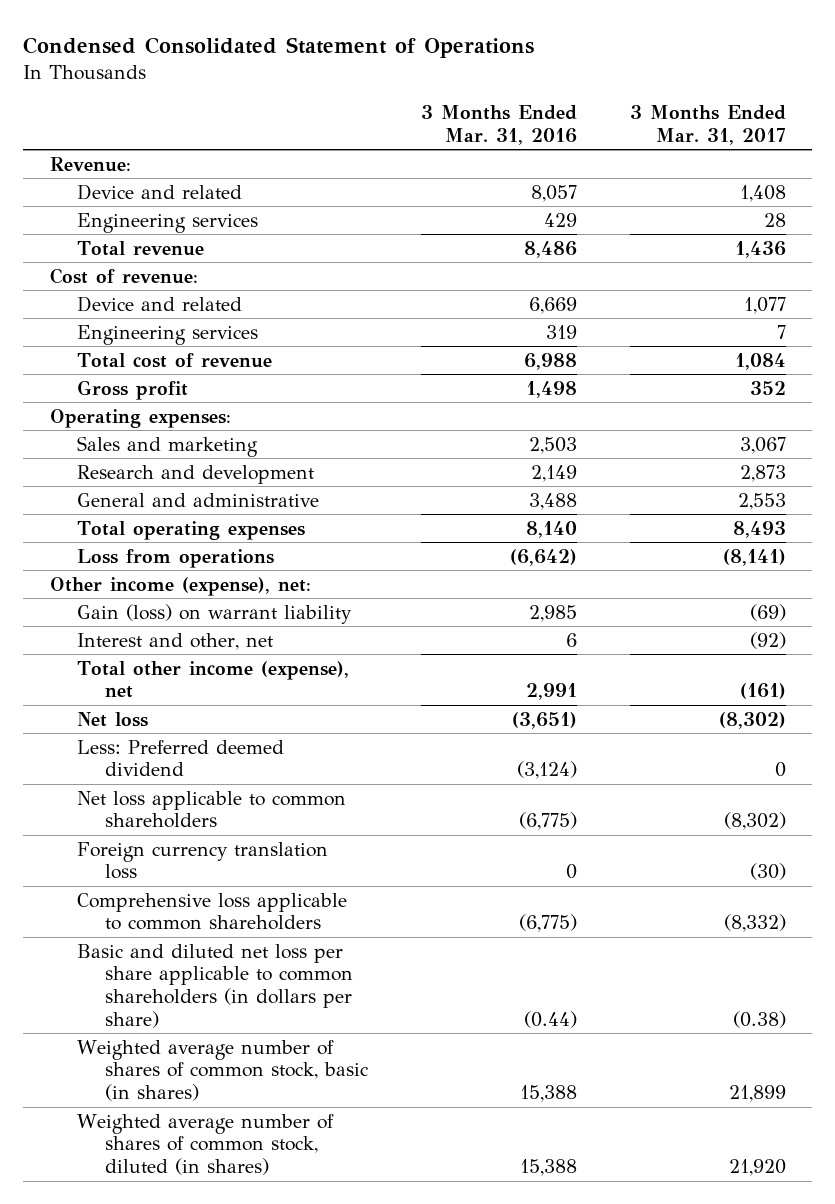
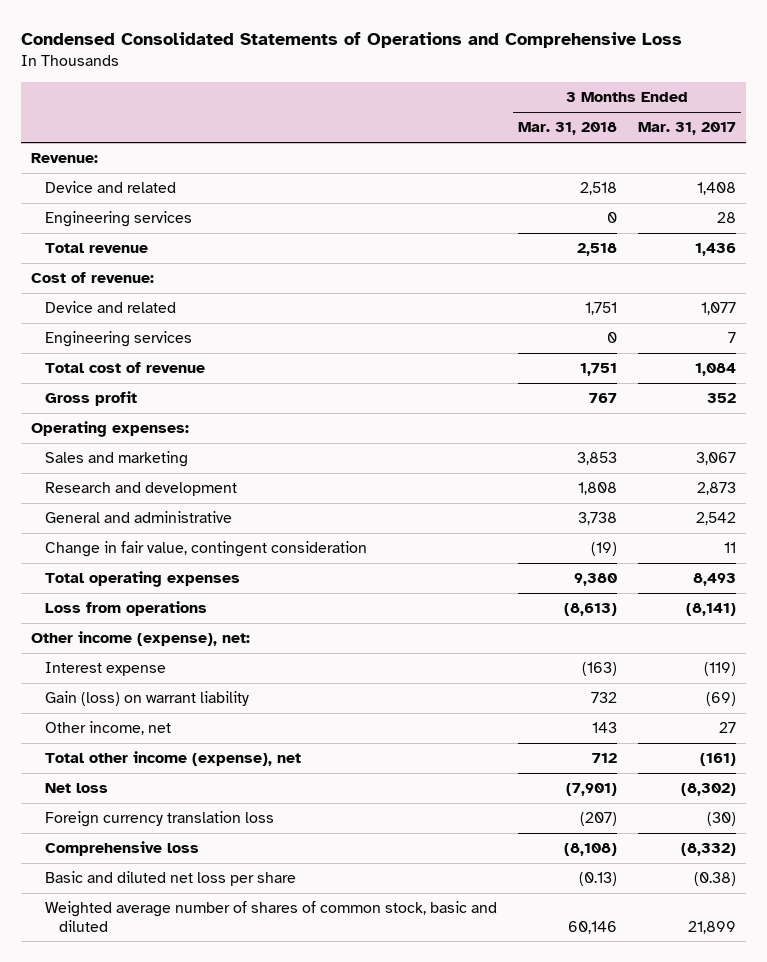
[23,37,535,59] Condensed Consolidated Statement of Operations -> [20,32,682,49] Condensed Consolidated Statements of Operations and Comprehensive Loss
[420,105,577,145] 3 Months Ended Mar. 31, 2016 -> none
none -> [517,122,617,136] Mar. 31, 2018
[737,492,786,510] 2,553 -> [695,512,736,526] 2,542
none -> [44,541,367,558] Change in fair value, contingent consideration
none -> [44,662,166,677] Interest expense
[77,632,274,650] Interest and other, net -> none
none -> [44,721,171,736] Other income, net
[77,739,285,777] Less: Preferred deemed dividend -> none
[77,790,347,829] Net loss applicable to common shareholders -> none
[77,1113,335,1176] Weighted average number of shares of common stock, diluted (in shares) -> none
[77,892,348,931] Comprehensive loss applicable to common shareholders -> [44,841,199,857] Comprehensive loss
[77,943,354,1029] Basic and diluted net loss per share applicable to common shareholders (in dollars per share) -> [44,871,296,887] Basic and diluted net loss per share
[77,1039,369,1102] Weighted average number of shares of common stock, basic (in shares) -> [44,901,497,932] Weighted average number of shares of common stock, basic and diluted

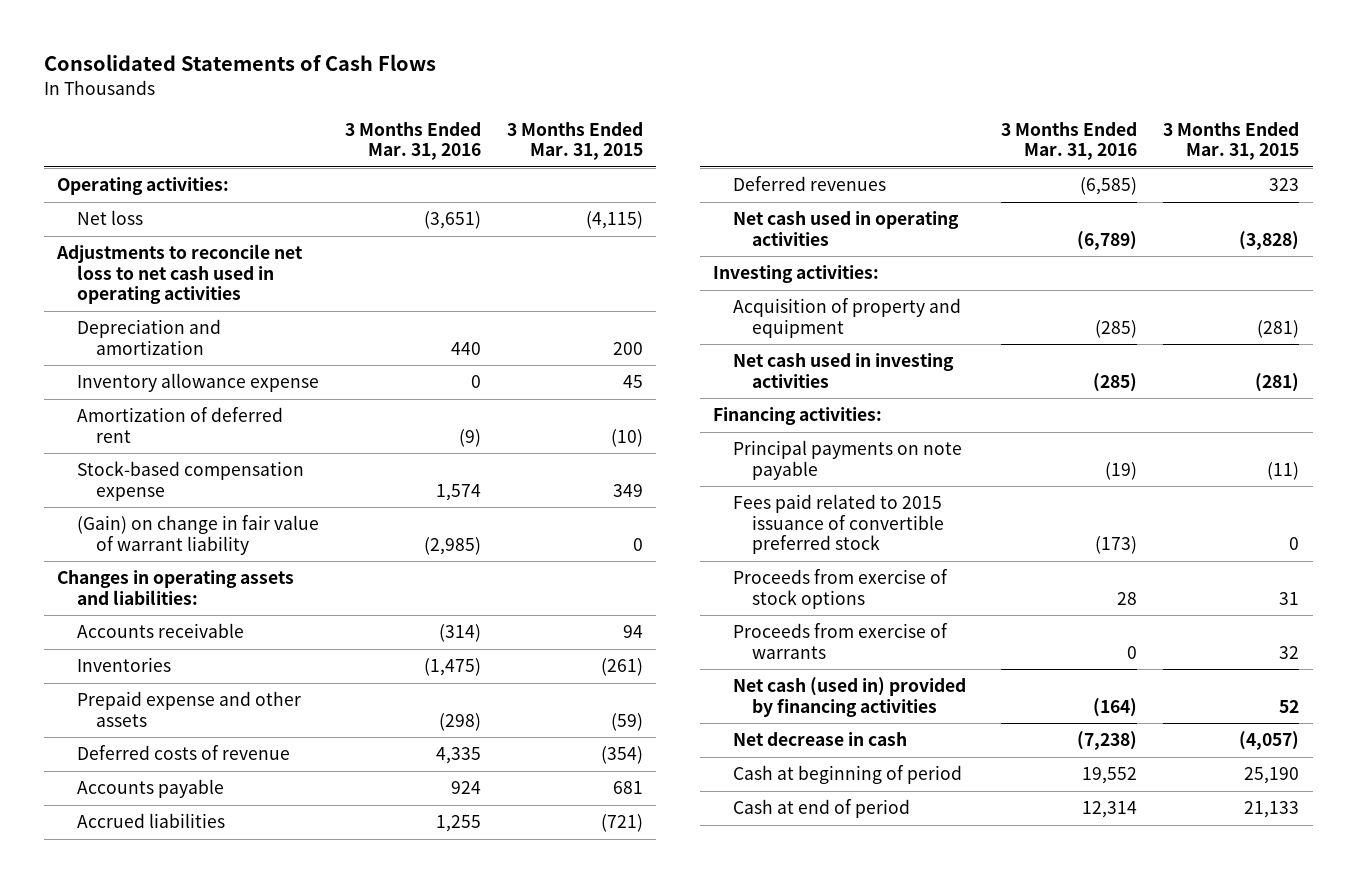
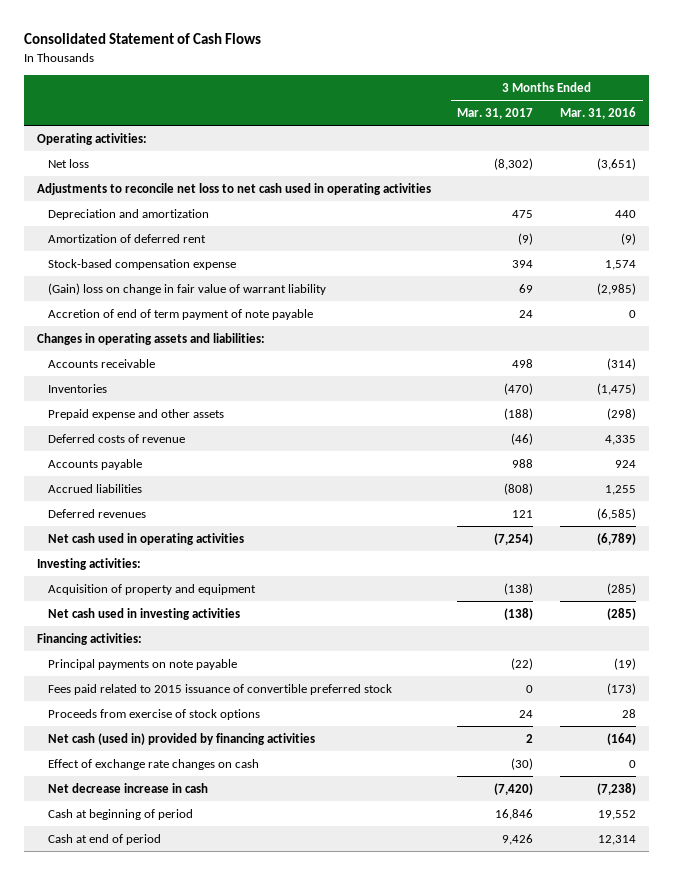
[44,54,437,72] Consolidated Statements of Cash Flows -> [23,33,261,45] Consolidated Statement of Cash Flows
[507,121,644,161] 3 Months Ended Mar. 31, 2015 -> none
none -> [457,107,534,119] Mar. 31, 2017
[76,373,319,393] Inventory allowance expense -> none
[76,515,319,555] (Gain) on change in fair value of warrant liability -> [47,282,326,295] (Gain) loss on change in fair value of warrant liability
none -> [47,308,313,320] Accretion of end of term payment of note payable
[732,623,948,659] Proceeds from exercise of warrants -> none
none -> [47,758,259,770] Effect of exchange rate changes on cash
[732,732,907,747] Net decrease in cash -> [47,782,208,793] Net decrease increase in cash

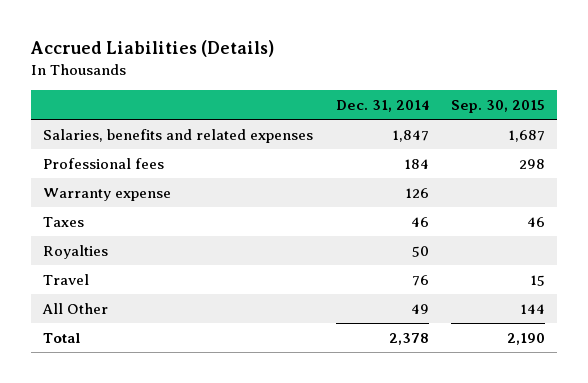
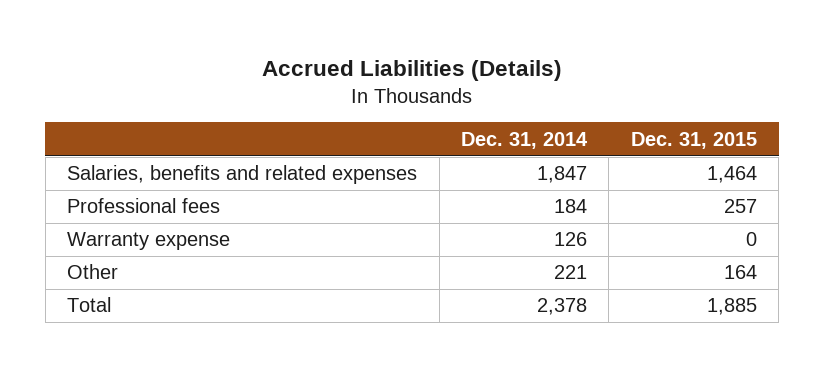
[451,99,546,113] Sep. 30, 2015 -> none
none -> [630,131,757,149] Dec. 31, 2015
[42,216,84,227] Taxes -> none
[42,244,108,259] Royalties -> none
[42,273,89,285] Travel -> none
[41,302,108,314] All Other -> [67,264,119,280] Other
[410,303,429,314] 49 -> [554,265,588,280] 221

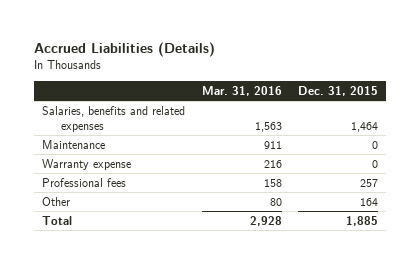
[461,131,589,149] Dec. 31, 2014 -> none
none -> [201,86,282,97] Mar. 31, 2016
none -> [42,139,106,150] Maintenance
[67,198,221,214] Professional fees -> [42,177,127,187] Professional fees

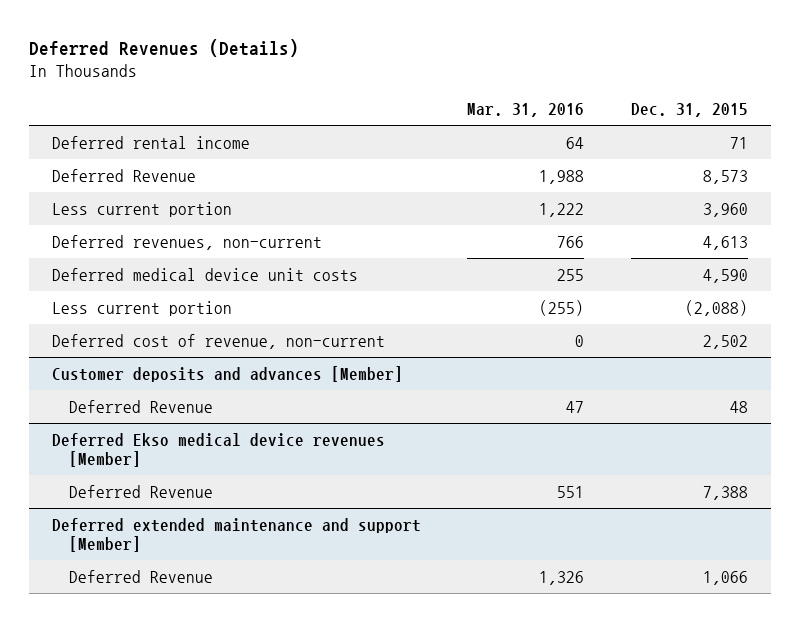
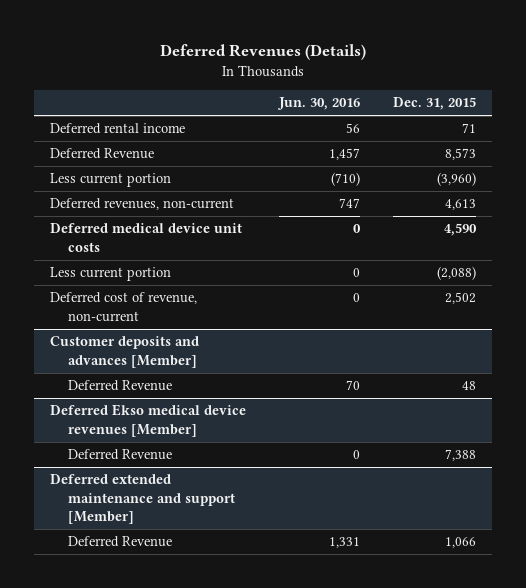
[467,103,585,118] Mar. 31, 2016 -> none
none -> [277,97,361,111] Jun. 30, 2016
[702,202,748,217] 3,960 -> [436,172,476,187] (3,960)

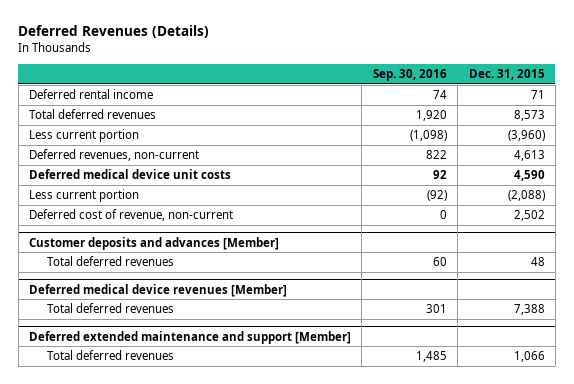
[277,97,361,111] Jun. 30, 2016 -> none
none -> [372,68,447,81] Sep. 30, 2016
[50,148,155,160] Deferred Revenue -> [29,109,157,120] Total deferred revenues
[68,380,173,392] Deferred Revenue -> [46,256,174,267] Total deferred revenues
[50,404,247,437] Deferred Ekso medical device revenues [Member] -> [29,283,288,297] Deferred medical device revenues [Member]
[68,449,173,461] Deferred Revenue -> [46,303,174,314] Total deferred revenues
[68,536,173,548] Deferred Revenue -> [46,350,174,361] Total deferred revenues

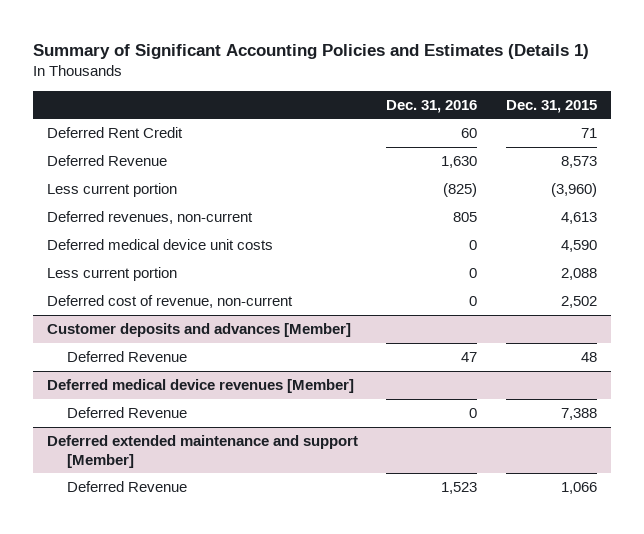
[18,25,210,39] Deferred Revenues (Details) -> [32,43,589,59] Summary of Significant Accounting Policies and Estimates (Details 1)
[372,68,447,81] Sep. 30, 2016 -> none
none -> [386,99,478,113] Dec. 31, 2016
[29,89,154,100] Deferred rental income -> [47,127,184,139] Deferred Rent Credit
[29,109,157,120] Total deferred revenues -> [47,155,168,167] Deferred Revenue
[507,190,545,202] (2,088) -> [560,268,597,281] 2,088
[46,256,174,267] Total deferred revenues -> [67,351,188,363] Deferred Revenue
[46,303,174,314] Total deferred revenues -> [67,407,188,419] Deferred Revenue
[46,350,174,361] Total deferred revenues -> [67,481,188,493] Deferred Revenue

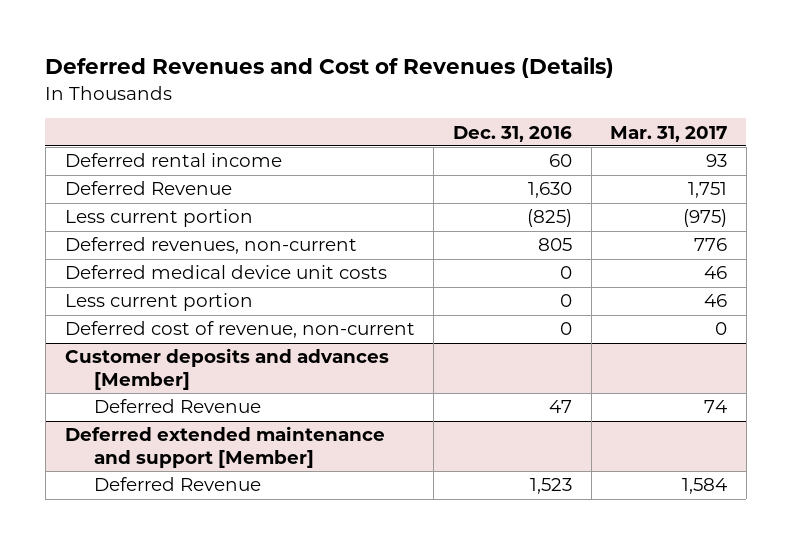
[32,43,589,59] Summary of Significant Accounting Policies and Estimates (Details 1) -> [45,57,615,79] Deferred Revenues and Cost of Revenues (Details)
[505,99,597,113] Dec. 31, 2015 -> none
none -> [610,125,728,142] Mar. 31, 2017
[47,127,184,139] Deferred Rent Credit -> [64,153,282,168] Deferred rental income
[47,379,355,394] Deferred medical device revenues [Member] -> none
[67,407,188,419] Deferred Revenue -> none

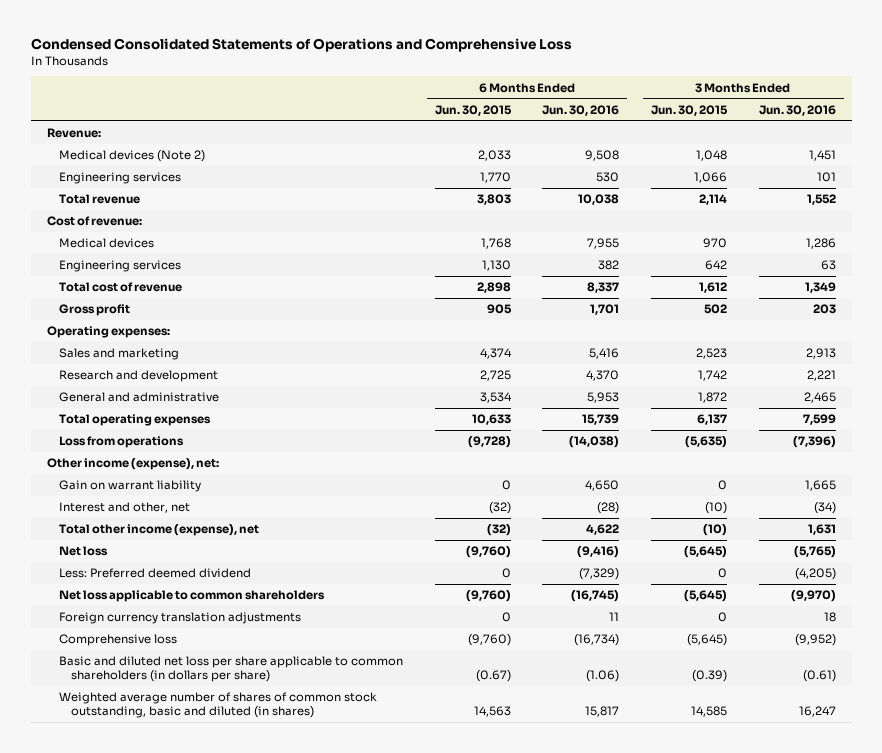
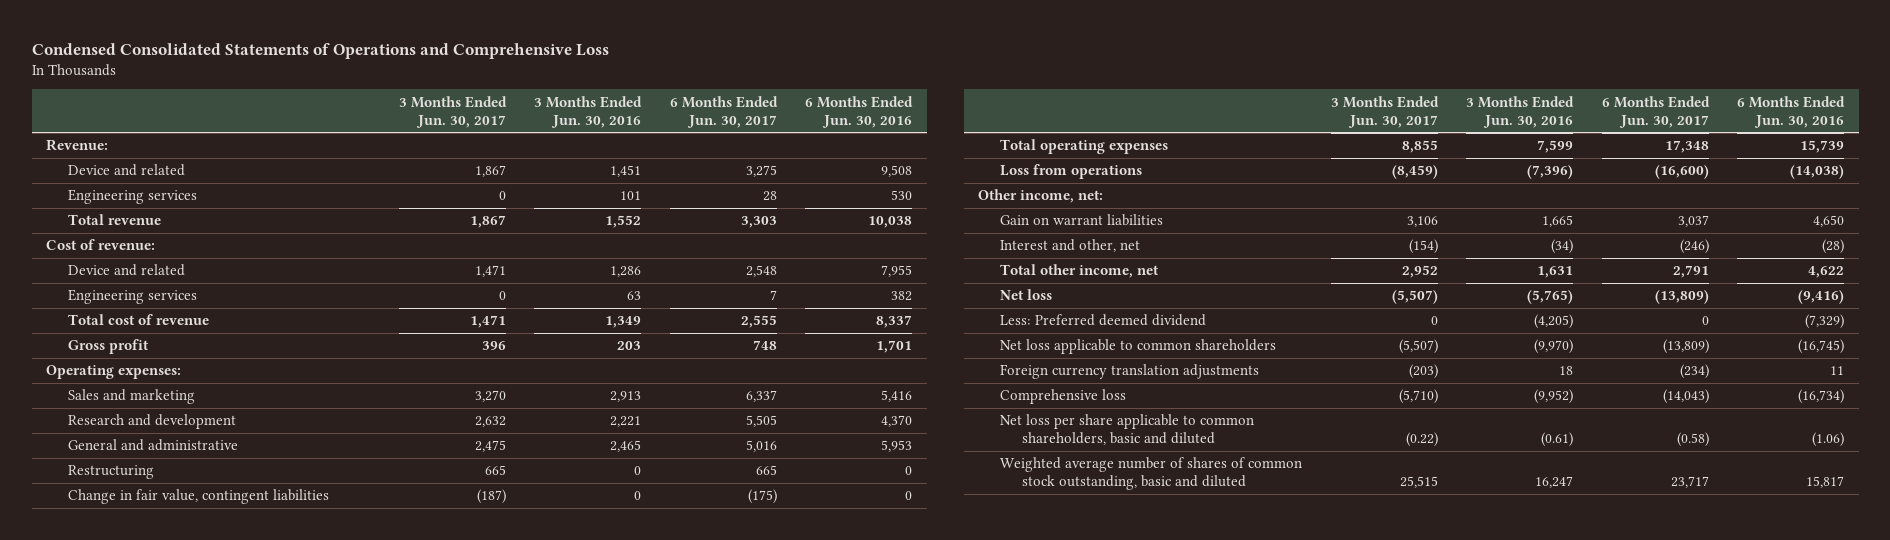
[434,105,512,117] Jun. 30, 2015 -> none
[651,105,729,117] Jun. 30, 2015 -> none
none -> [398,95,507,128] 3 Months Ended Jun. 30, 2017
none -> [669,95,778,128] 6 Months Ended Jun. 30, 2017
[58,150,205,163] Medical devices (Note 2) -> [68,164,186,177] Device and related
[58,238,154,249] Medical devices -> [68,264,186,277] Device and related
none -> [68,465,155,480] Restructuring
none -> [68,489,330,505] Change in fair value, contingent liabilities
[46,458,219,471] Other income (expense), net: -> [977,189,1103,204] Other income, net:
[58,480,201,493] Gain on warrant liability -> [1000,214,1164,227] Gain on warrant liabilities
[58,524,259,537] Total other income (expense), net -> [1000,264,1160,279] Total other income, net
[58,656,403,683] Basic and diluted net loss per share applicable to common shareholders (in dollars per share) -> [1000,414,1255,446] Net loss per share applicable to common shareholders, basic and diluted
[58,692,377,719] Weighted average number of shares of common stock outstanding, basic and diluted (in shares) -> [1000,457,1303,491] Weighted average number of shares of common stock outstanding, basic and diluted

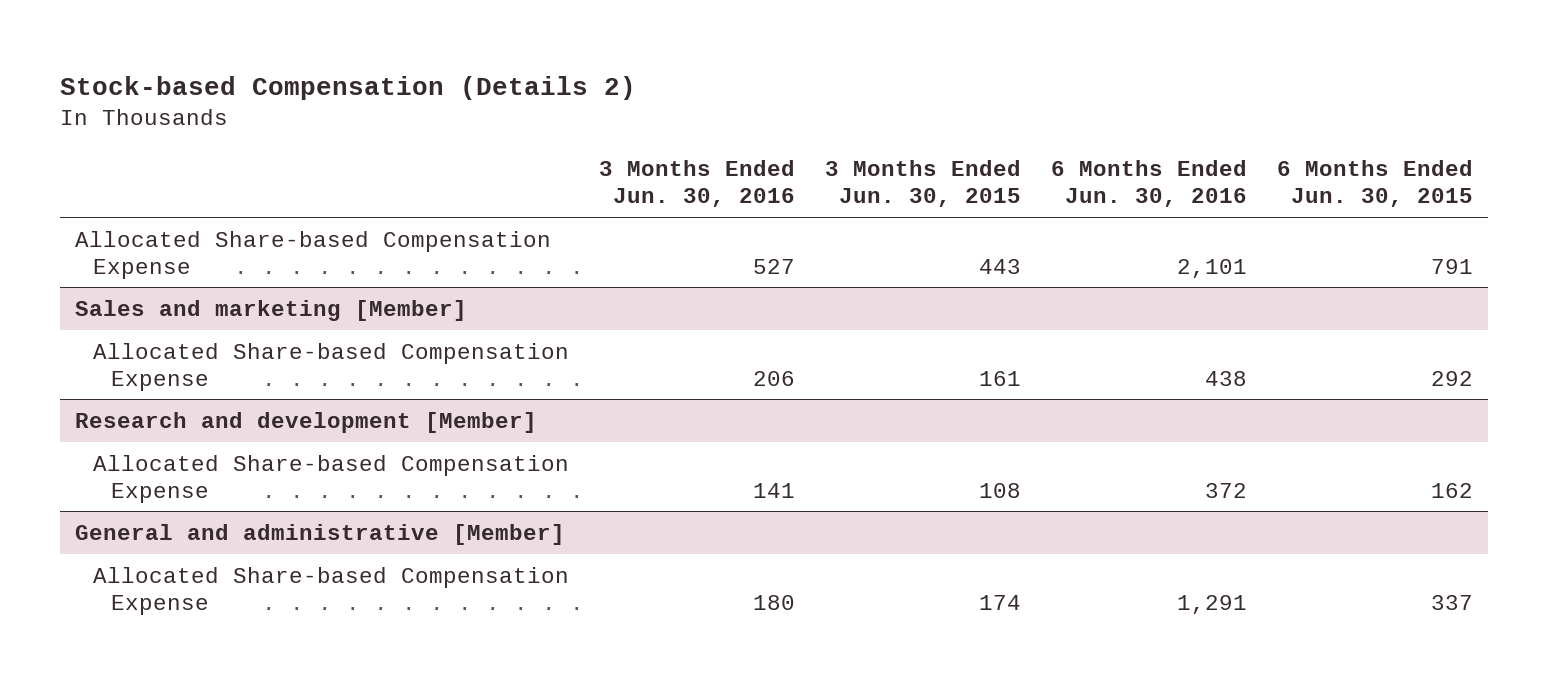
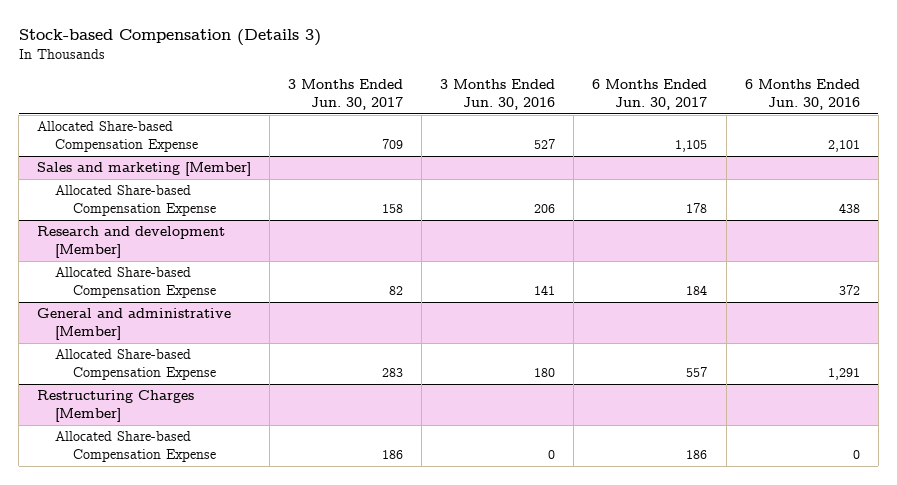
[60,76,637,101] Stock-based Compensation (Details 2) -> [18,29,321,47] Stock-based Compensation (Details 3)
[824,160,1021,208] 3 Months Ended Jun. 30, 2015 -> none
[1276,160,1473,208] 6 Months Ended Jun. 30, 2015 -> none
none -> [288,79,404,110] 3 Months Ended Jun. 30, 2017
none -> [592,79,708,110] 6 Months Ended Jun. 30, 2017
none -> [37,390,195,423] Restructuring Charges [Member]
none -> [55,431,217,463] Allocated Share-based Compensation Expense

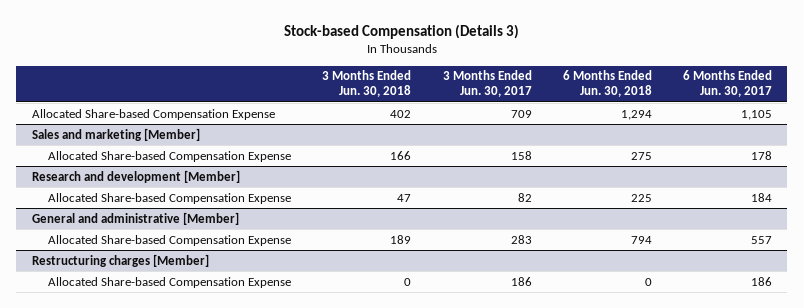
[440,79,556,110] 3 Months Ended Jun. 30, 2016 -> none
[744,79,860,110] 6 Months Ended Jun. 30, 2016 -> none
none -> [322,70,412,98] 3 Months Ended Jun. 30, 2018
none -> [562,70,652,98] 6 Months Ended Jun. 30, 2018
[37,390,195,423] Restructuring Charges [Member] -> [31,253,209,267] Restructuring charges [Member]

